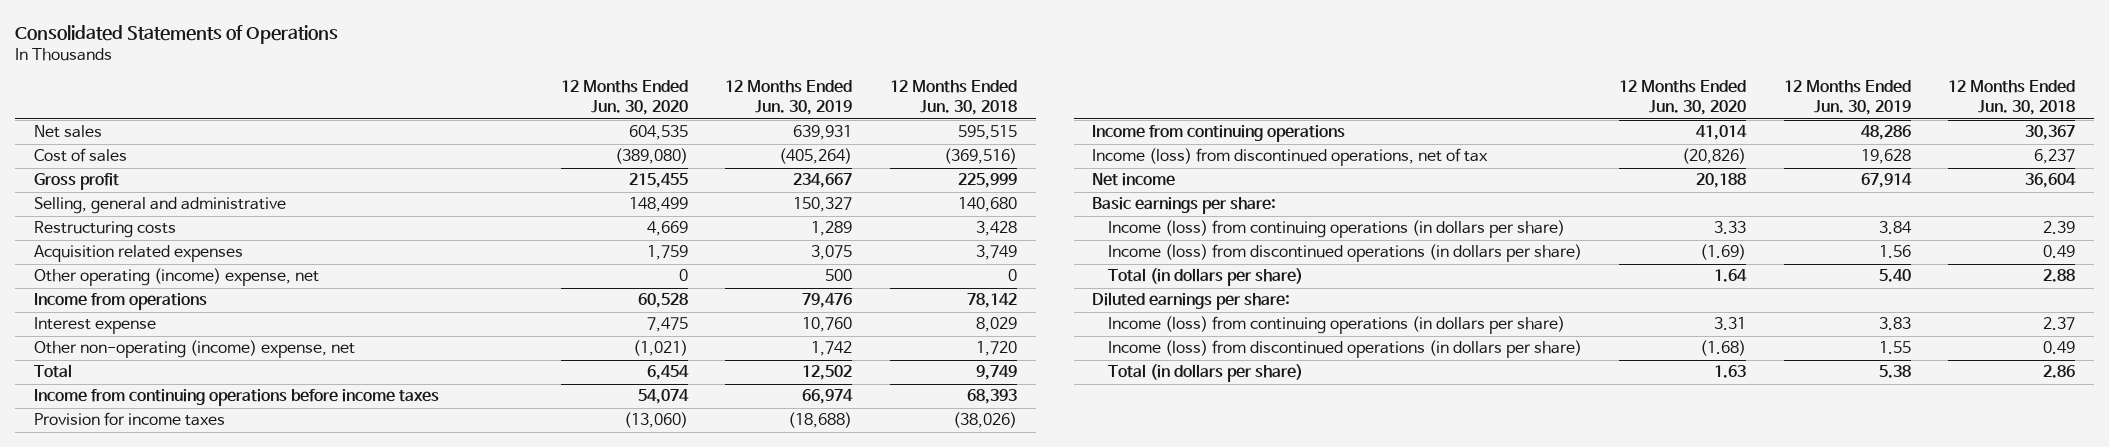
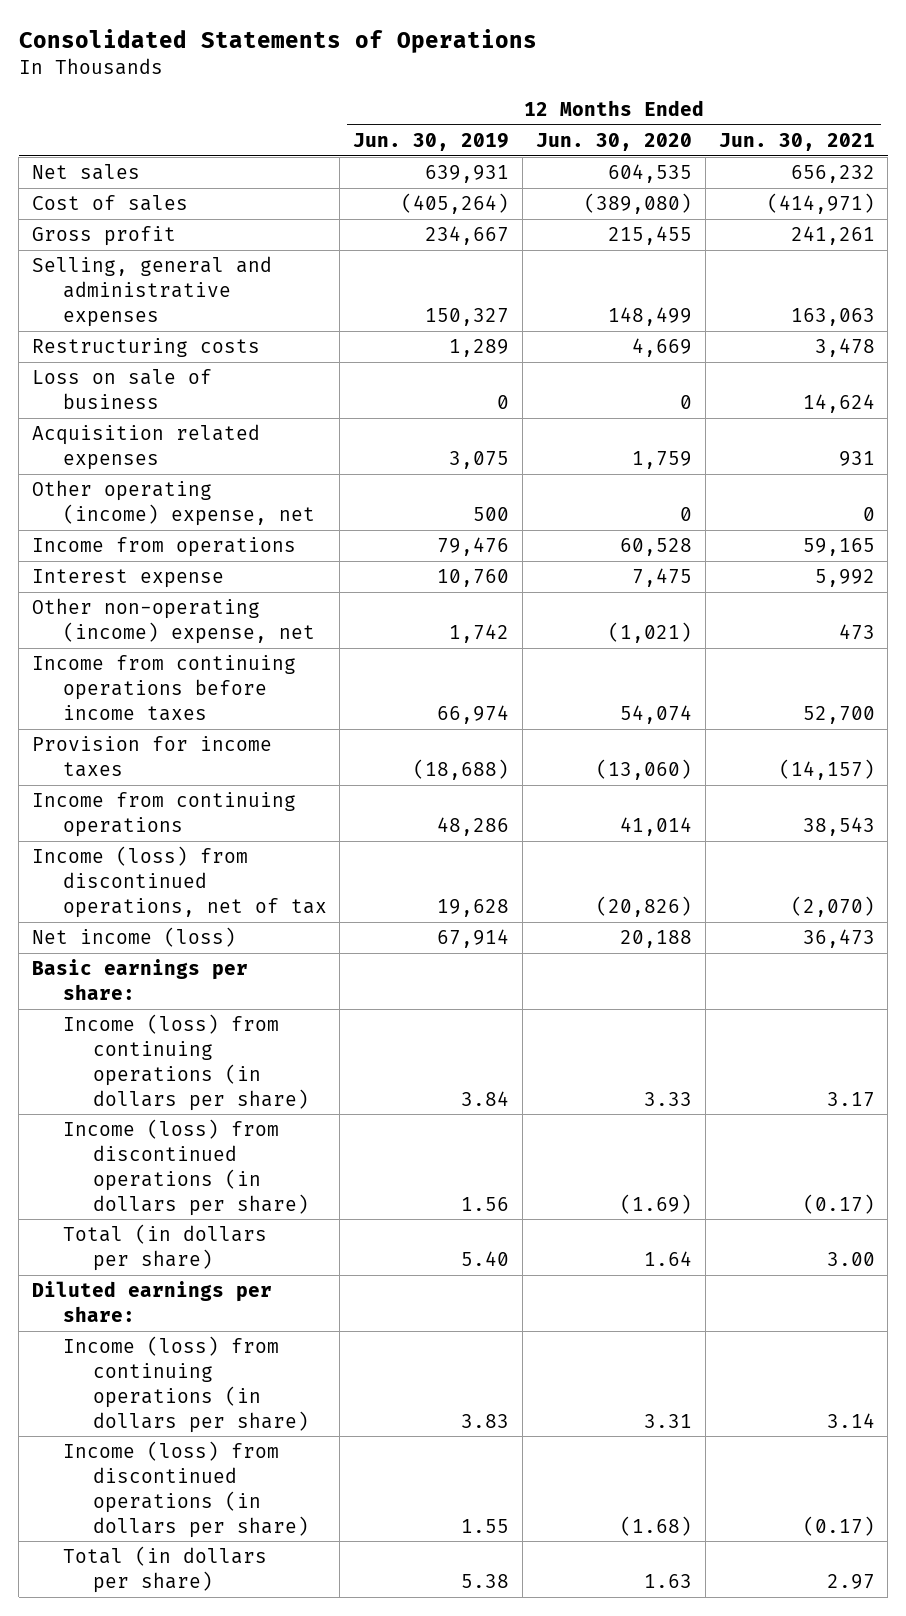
[889,80,1017,116] 12 Months Ended Jun. 30, 2018 -> none
none -> [718,133,875,152] Jun. 30, 2021
[34,197,287,215] Selling, general and administrative -> [31,256,272,327] Selling, general and administrative expenses
none -> [31,369,212,410] Loss on sale of business
[34,364,73,379] Total -> none
[1092,173,1176,187] Net income -> [31,927,236,948] Net income (loss)

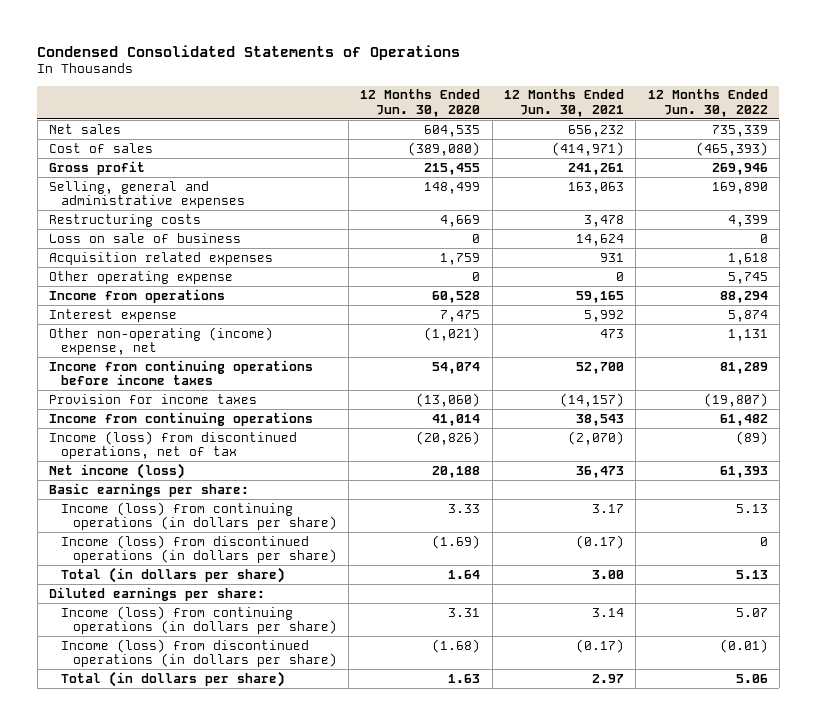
[18,29,537,54] Consolidated Statements of Operations -> [37,44,461,60] Condensed Consolidated Statements of Operations
[353,133,510,152] Jun. 30, 2019 -> none
none -> [647,89,768,117] 12 Months Ended Jun. 30, 2022
[31,480,315,527] Other operating (income) expense, net -> [49,270,234,284] Other operating expense

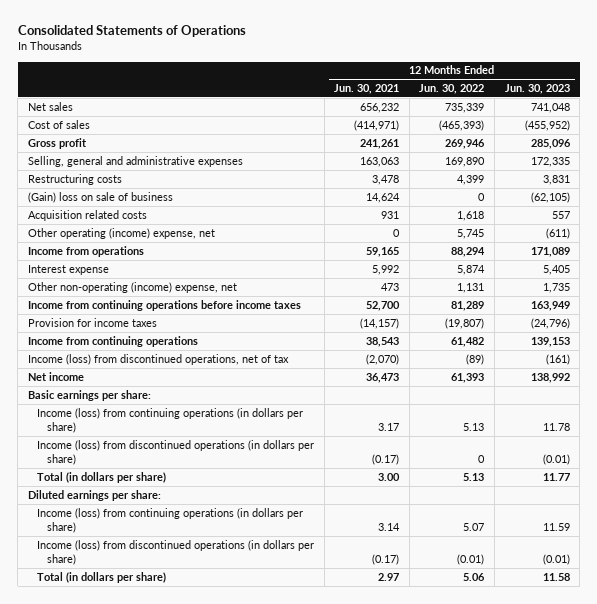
[37,44,461,60] Condensed Consolidated Statements of Operations -> [17,25,246,38] Consolidated Statements of Operations
[360,89,481,117] 12 Months Ended Jun. 30, 2020 -> none
none -> [504,84,570,95] Jun. 30, 2023
[49,232,242,243] Loss on sale of business -> [27,191,173,203] (Gain) loss on sale of business
[49,251,274,265] Acquisition related expenses -> [27,209,147,221] Acquisition related costs
[49,270,234,284] Other operating expense -> [27,227,215,239] Other operating (income) expense, net
[49,462,186,479] Net income (loss) -> [27,371,84,381] Net income

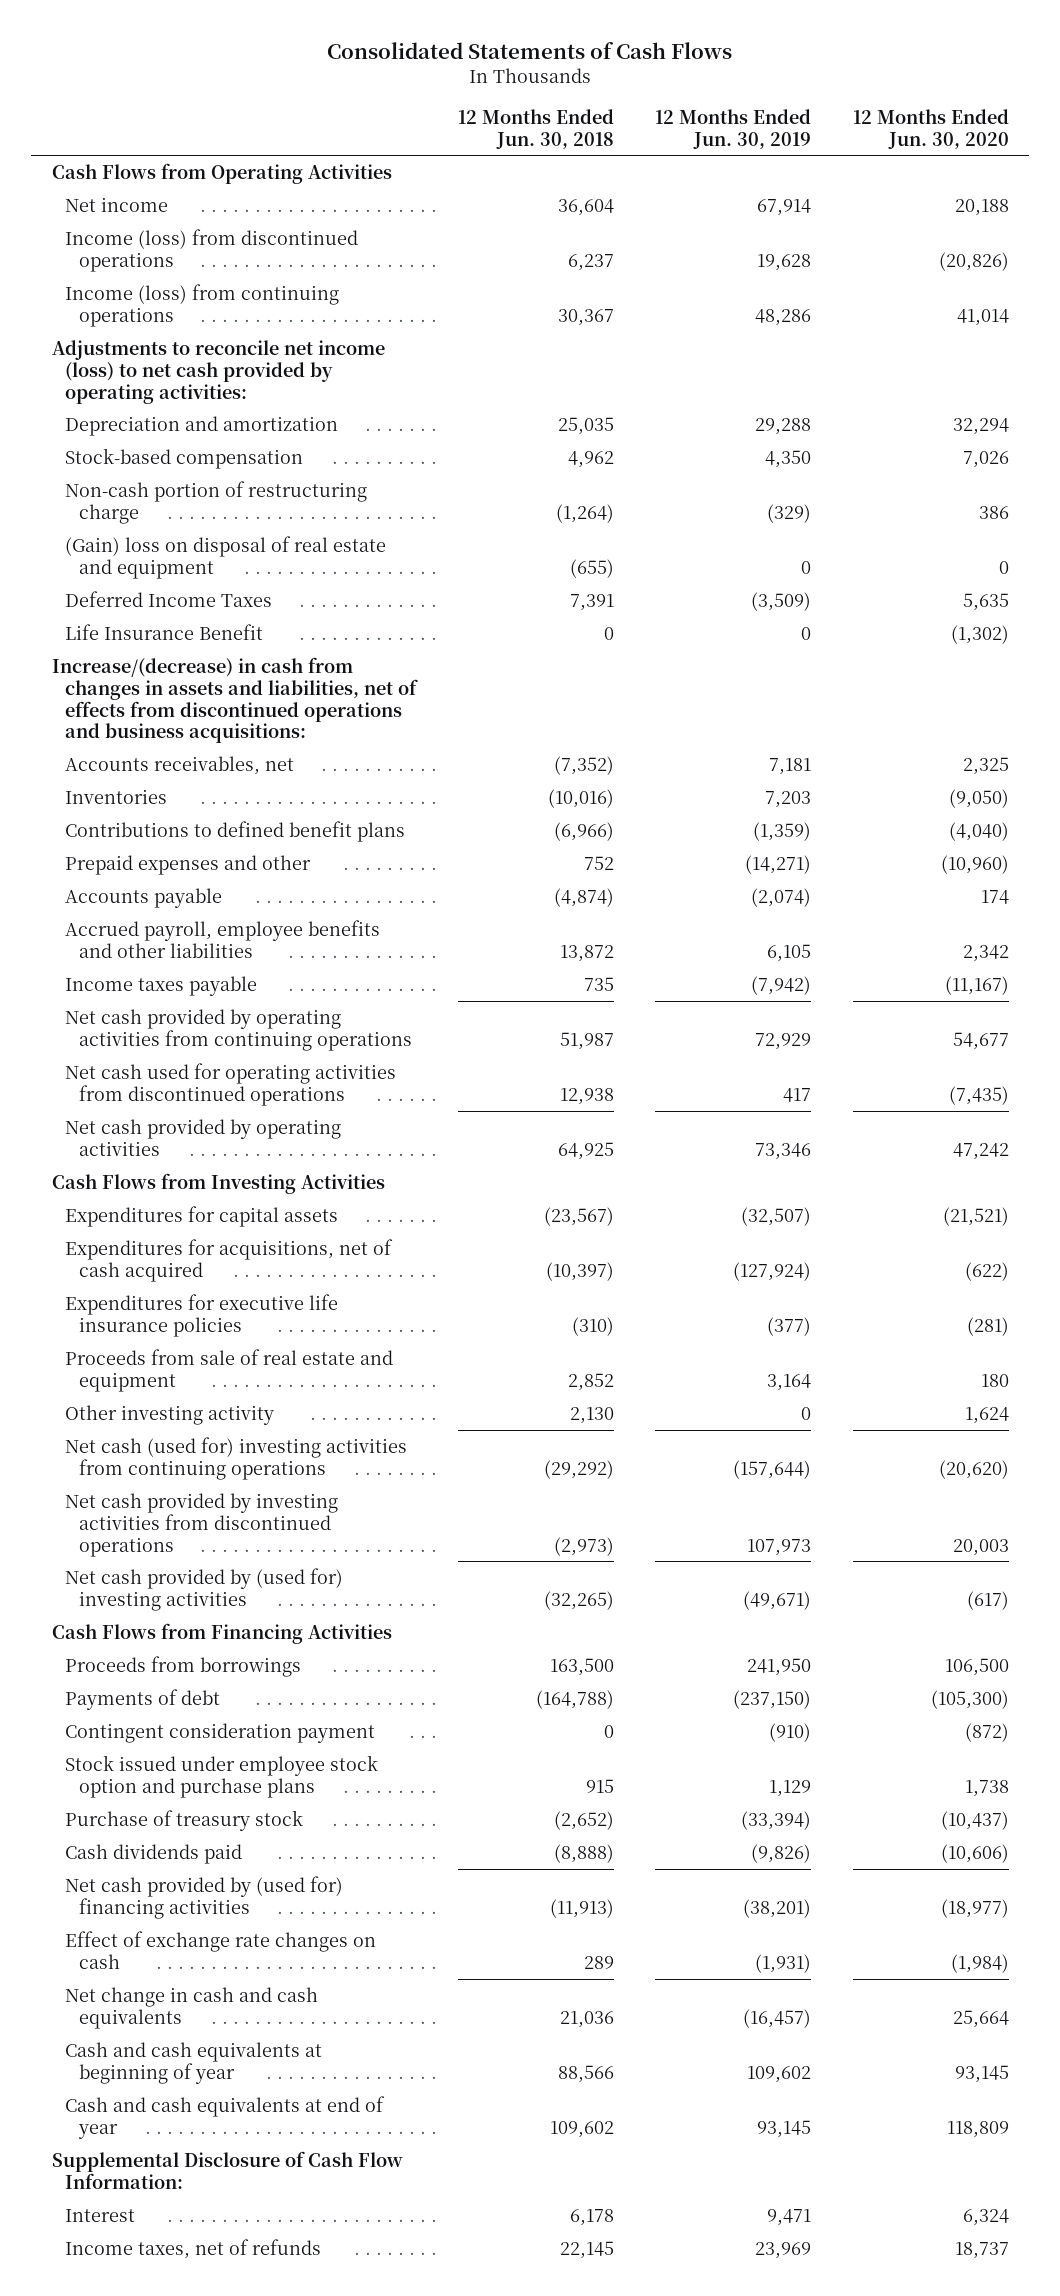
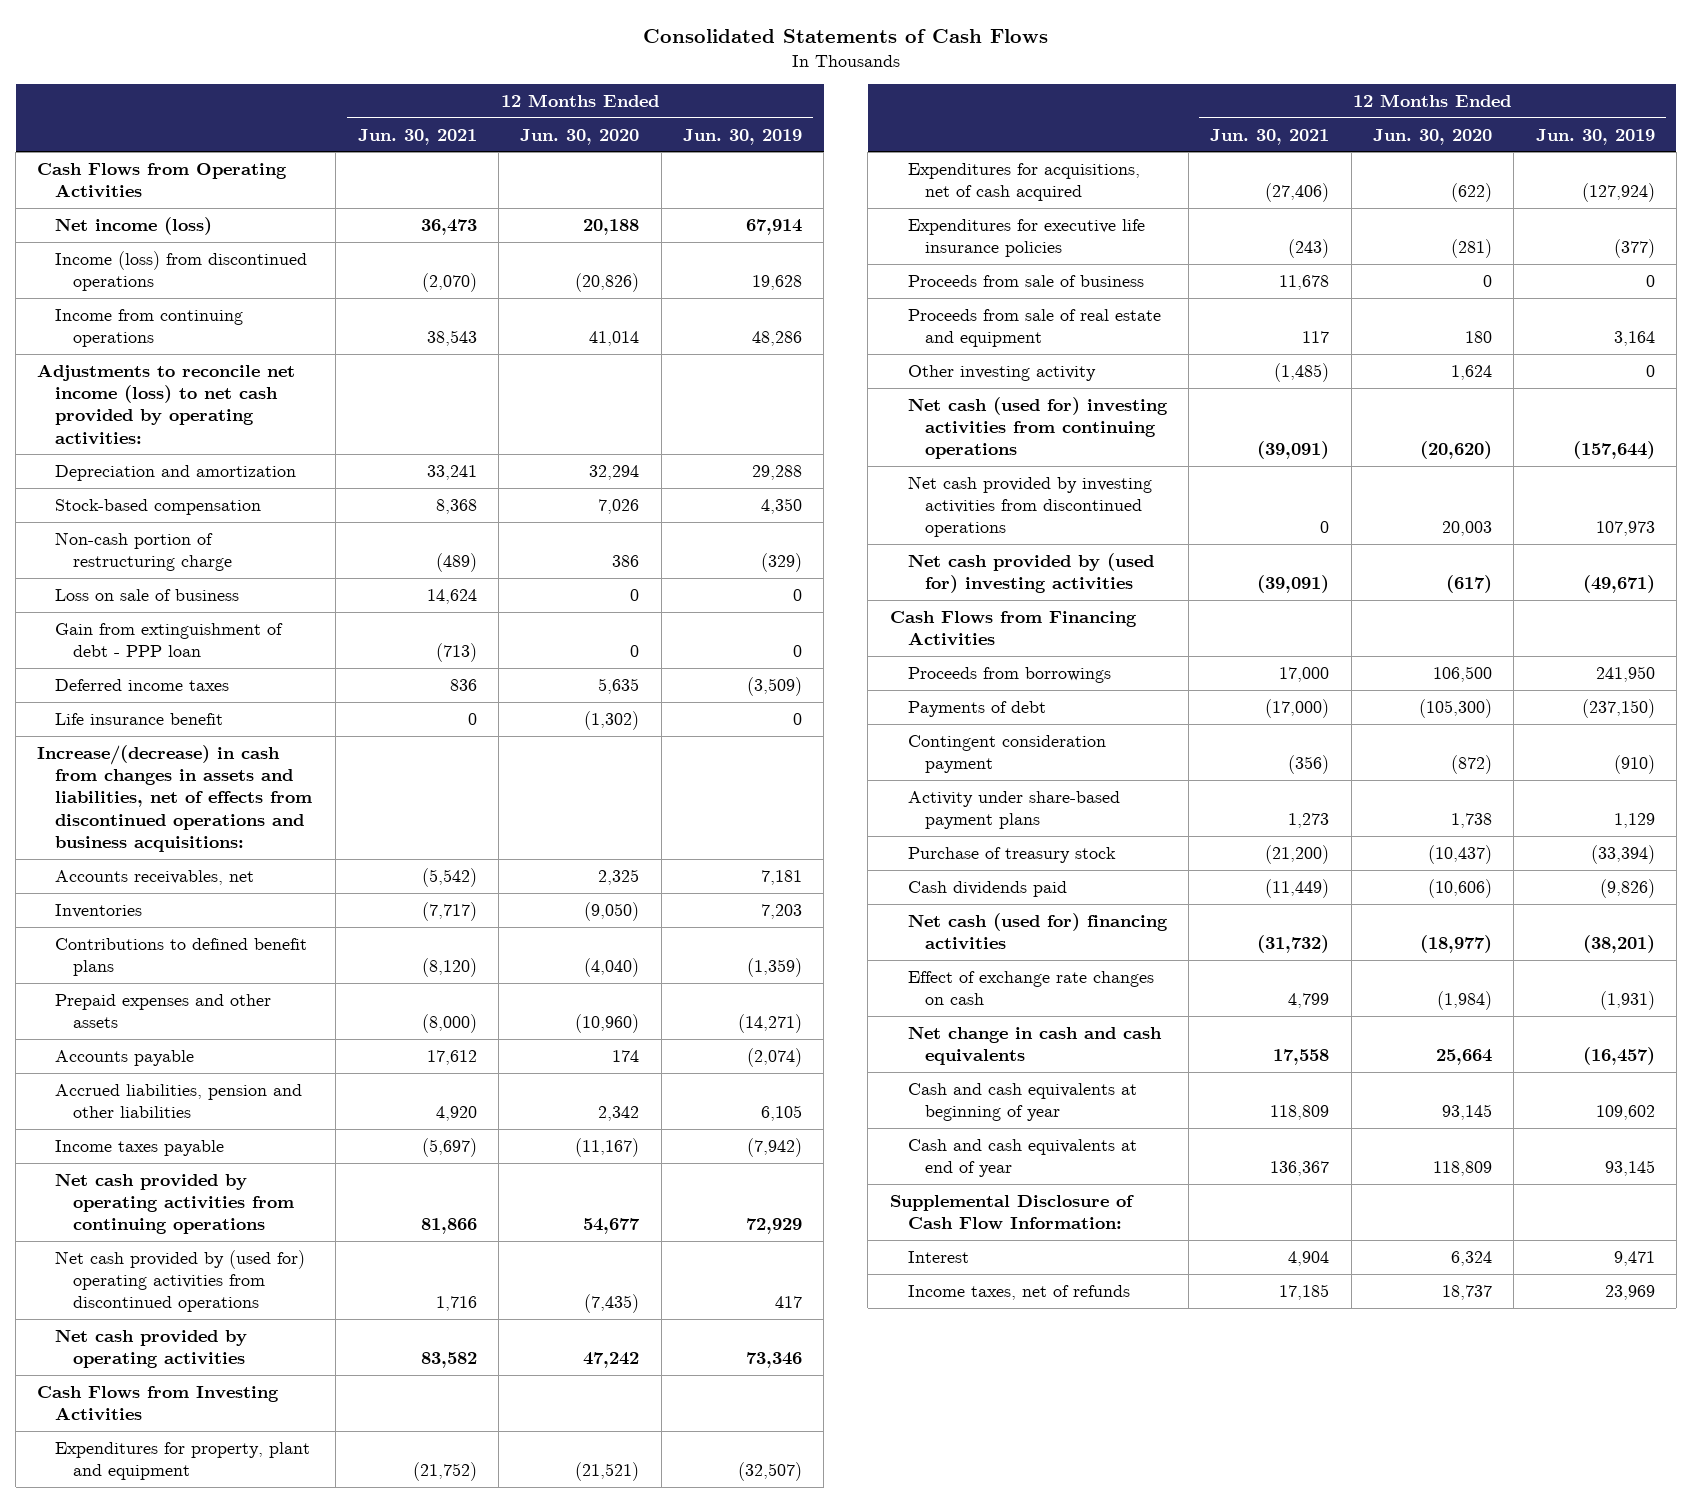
[457,108,614,149] 12 Months Ended Jun. 30, 2018 -> none
none -> [357,128,477,145] Jun. 30, 2021
[65,196,169,212] Net income -> [55,216,213,235] Net income (loss)
[65,283,340,327] Income (loss) from continuing operations -> [55,308,244,348] Income from continuing operations
[65,535,387,579] (Gain) loss on disposal of real estate and equipment -> none
none -> [55,588,240,601] Loss on sale of business
none -> [55,622,284,658] Gain from extinguishment of debt - PPP loan
[65,590,273,607] Deferred Income Taxes -> [55,678,230,691] Deferred income taxes
[65,623,264,640] Life Insurance Benefit -> [55,712,224,725] Life insurance benefit
[65,854,312,875] Prepaid expenses and other -> [55,993,272,1029] Prepaid expenses and other assets
[65,919,381,958] Accrued payroll, employee benefits and other liabilities -> [55,1083,303,1119] Accrued liabilities, pension and other liabilities
[65,1062,397,1106] Net cash used for operating activities from discontinued operations -> [55,1249,306,1313] Net cash provided by (used for) operating activities from discontinued operations
[65,1205,339,1227] Expenditures for capital assets -> [55,1441,311,1481] Expenditures for property, plant and equipment
none -> [907,274,1144,287] Proceeds from sale of business
[65,1754,379,1798] Stock issued under employee stock option and purchase plans -> [907,790,1120,830] Activity under share-based payment plans
[65,1875,344,1919] Net cash provided by (used for) financing activities -> [907,912,1168,951] Net cash (used for) financing activities

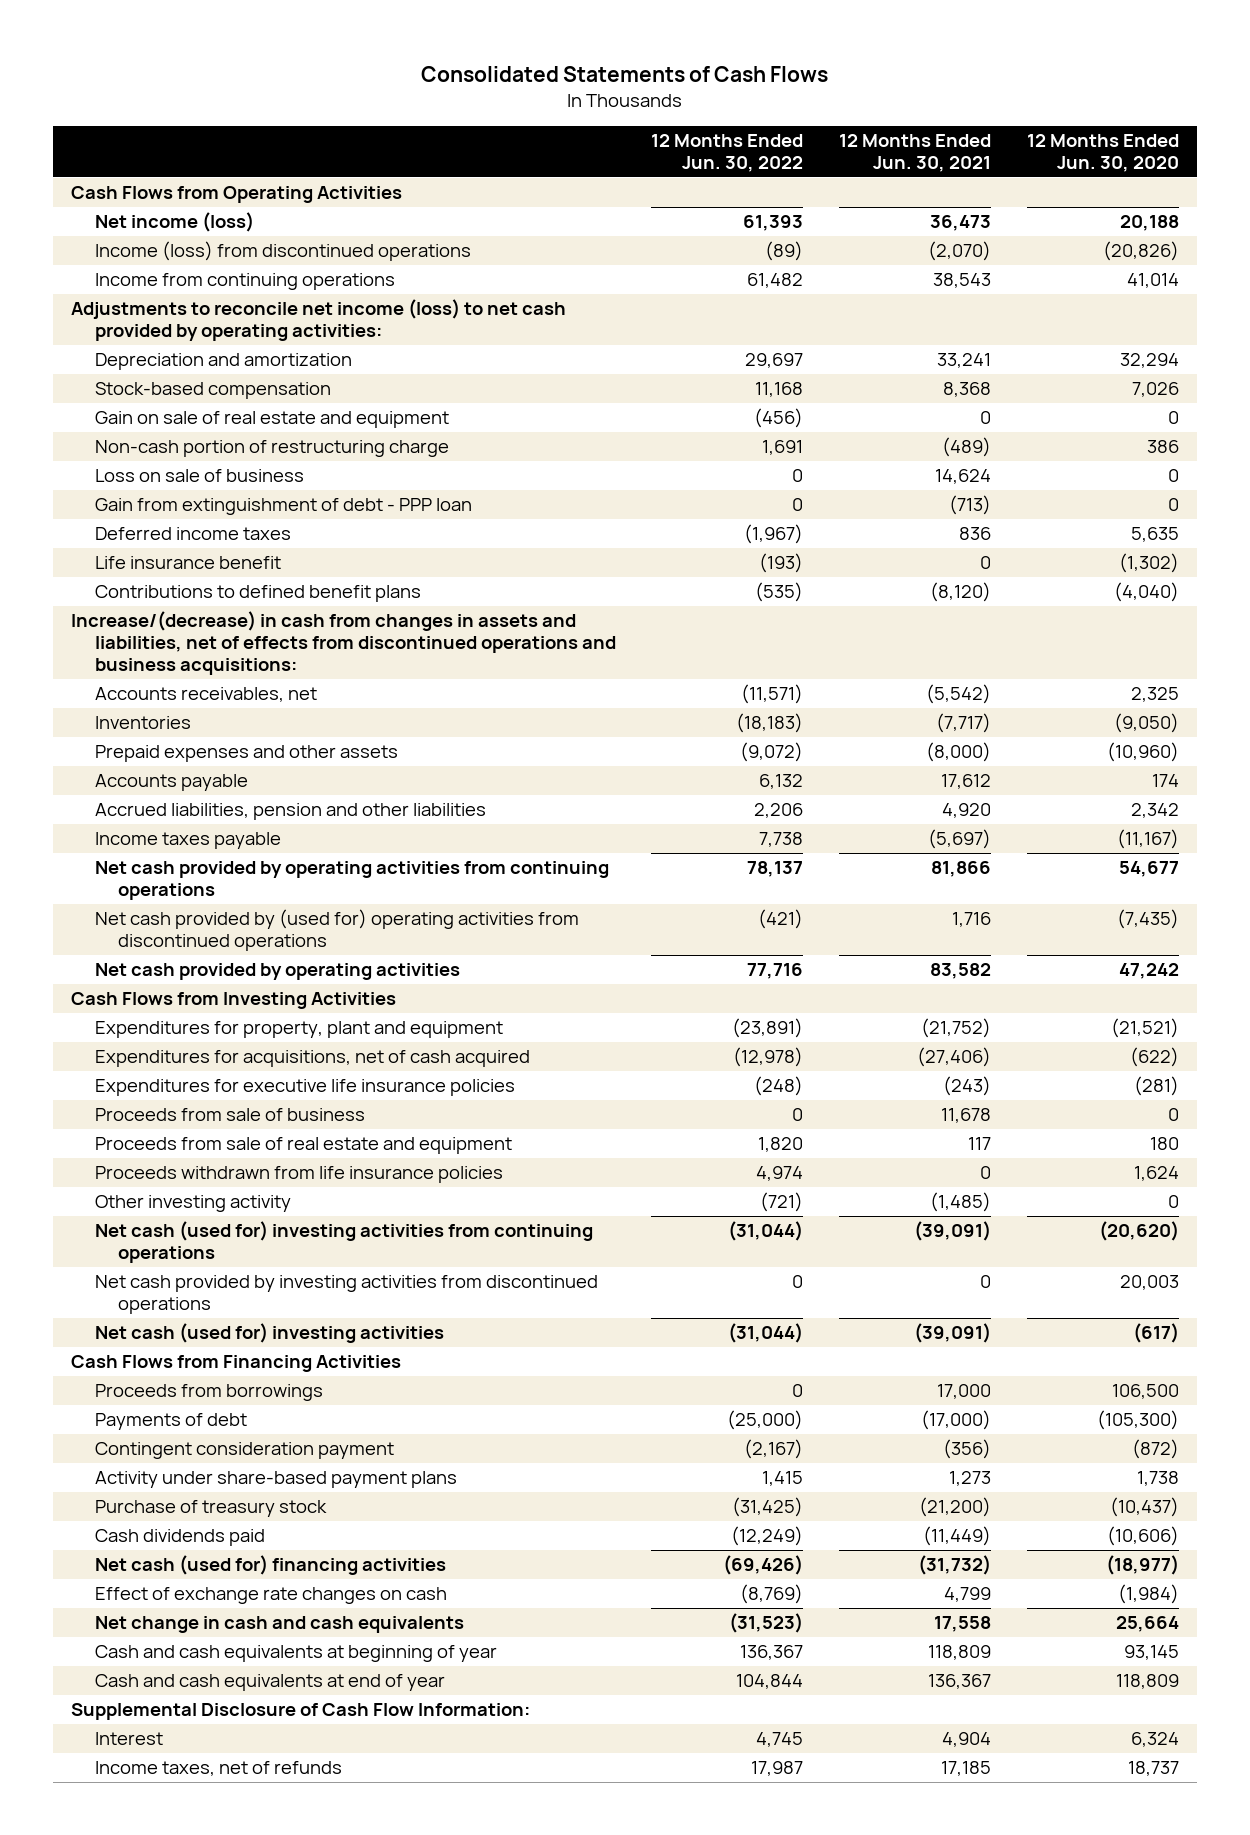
[683,128,803,145] Jun. 30, 2019 -> none
none -> [651,133,804,172] 12 Months Ended Jun. 30, 2022
none -> [94,411,449,429] Gain on sale of real estate and equipment
[55,937,308,977] Contributions to defined benefit plans -> [94,585,421,603] Contributions to defined benefit plans
none -> [94,1166,503,1184] Proceeds withdrawn from life insurance policies
[1450,364,1492,380] 1,624 -> [1167,1195,1179,1209] 0
[907,552,1154,594] Net cash provided by (used for) investing activities -> [94,1323,444,1344] Net cash (used for) investing activities

